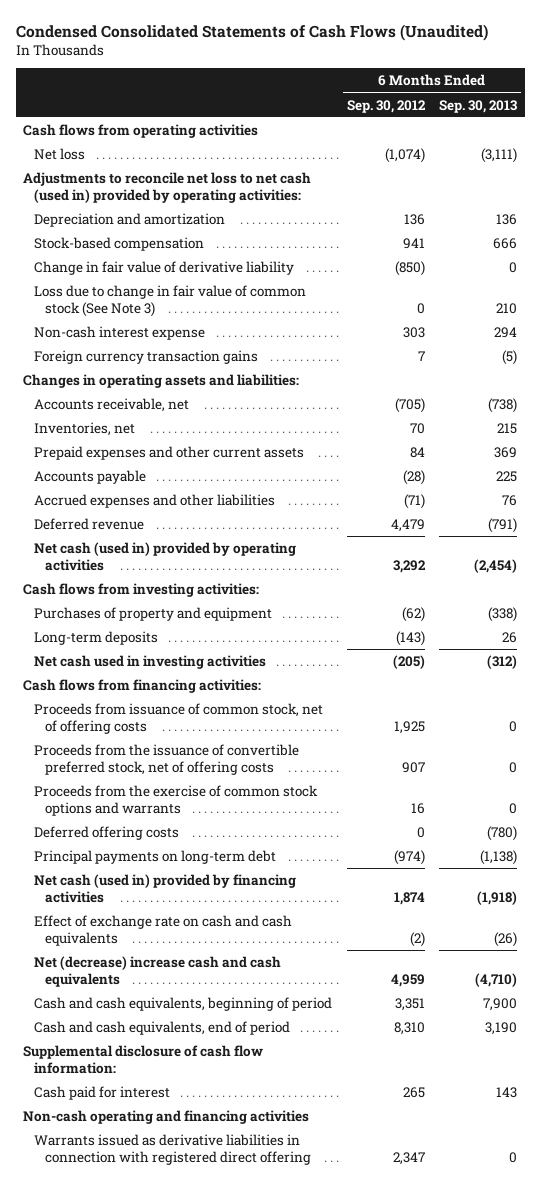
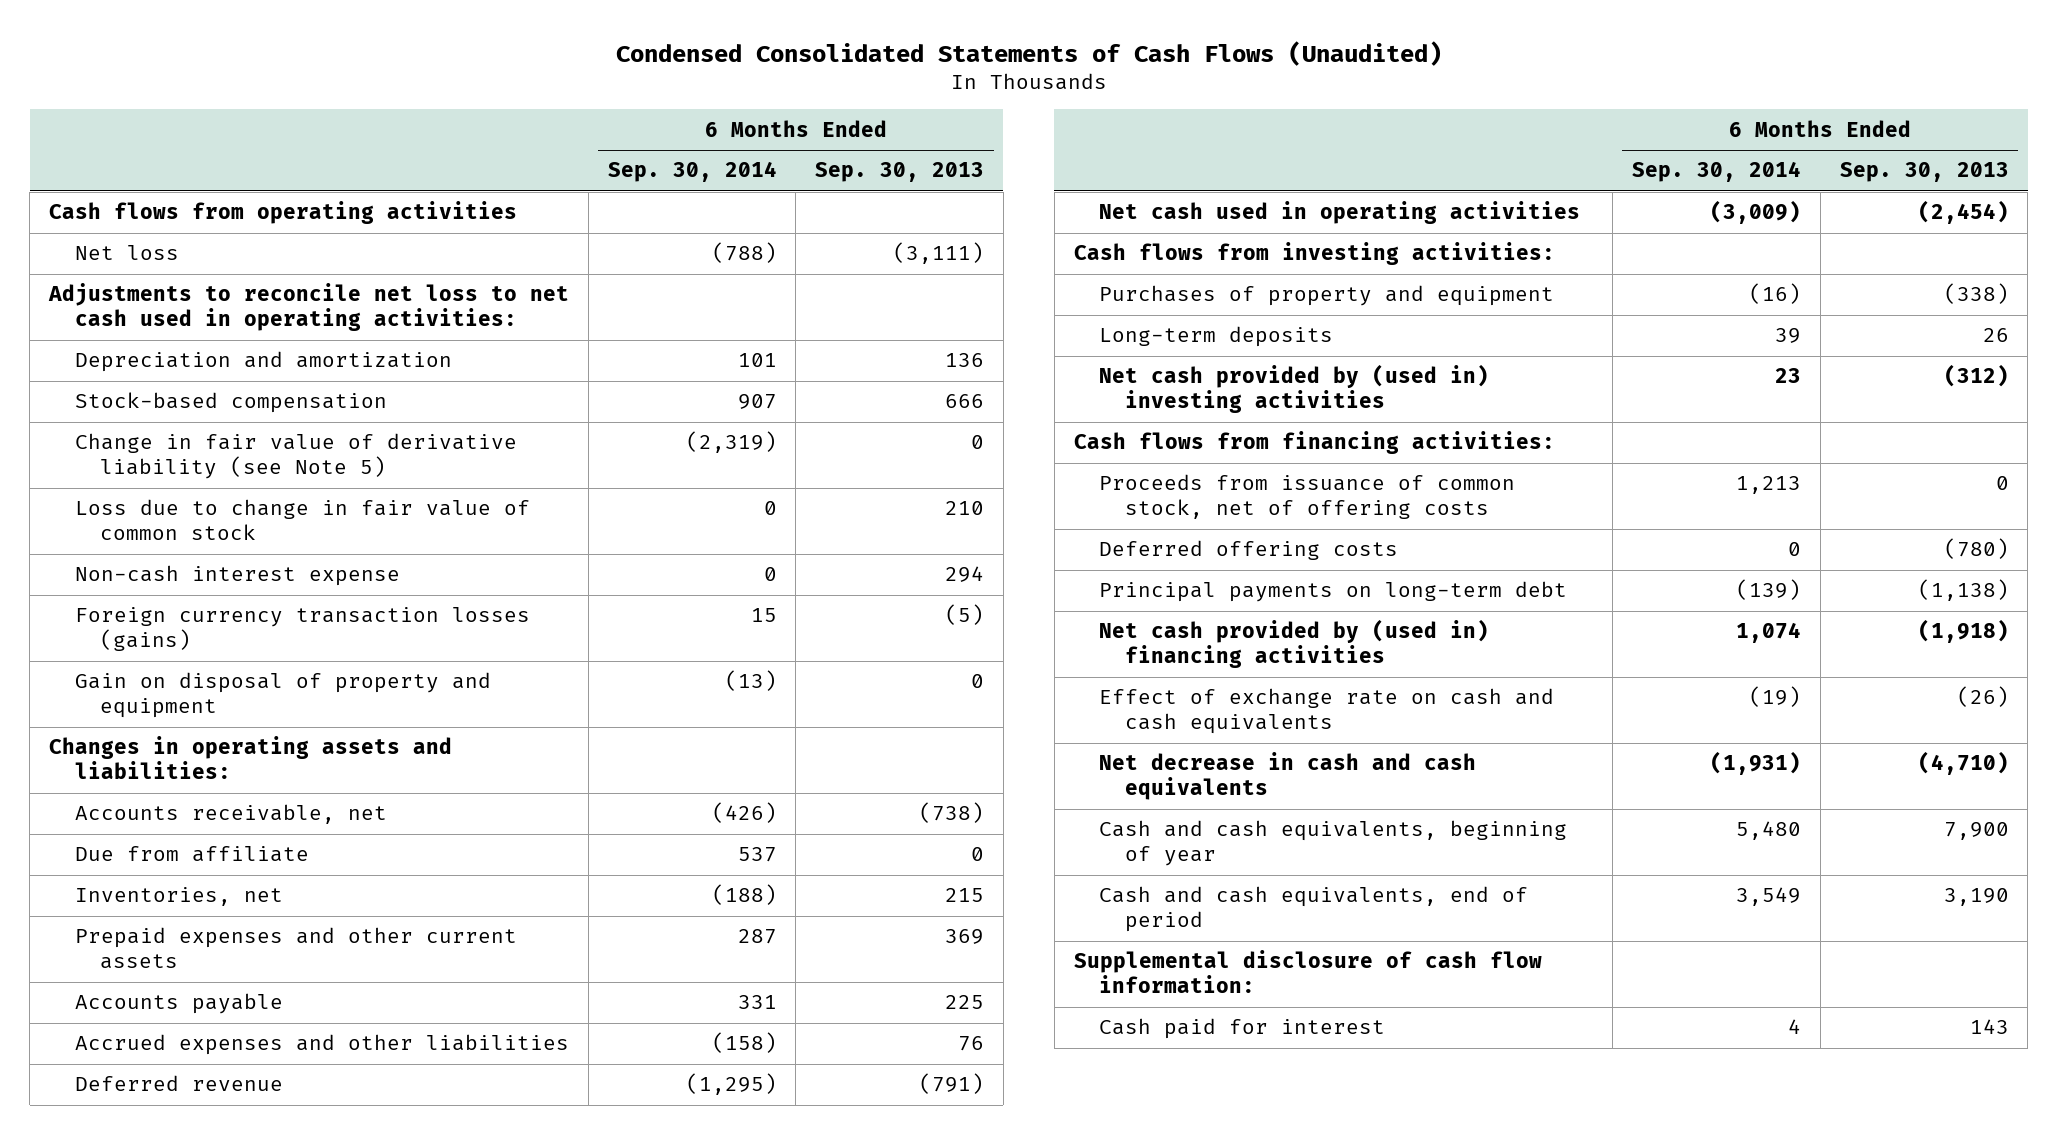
[346,99,426,113] Sep. 30, 2012 -> none
none -> [607,161,777,183] Sep. 30, 2014
[22,171,311,203] Adjustments to reconcile net loss to net cash (used in) provided by operating activities: -> [48,283,570,332] Adjustments to reconcile net loss to net cash used in operating activities:
[34,260,295,275] Change in fair value of derivative liability -> [74,433,517,480] Change in fair value of derivative liability (see Note 5)
[34,284,307,317] Loss due to change in fair value of common stock (See Note 3) -> [74,499,530,541] Loss due to change in fair value of common stock
[34,349,259,364] Foreign currency transaction gains -> [74,607,530,652] Foreign currency transaction losses (gains)
none -> [74,672,491,719] Gain on disposal of property and equipment
none -> [74,846,309,863] Due from affiliate
[34,541,297,571] Net cash (used in) provided by operating activities -> [1099,201,1581,225] Net cash used in operating activities
[34,654,267,669] Net cash used in investing activities -> [1099,364,1490,414] Net cash provided by (used in) investing activities
[34,743,300,775] Proceeds from the issuance of convertible preferred stock, net of offering costs -> none
[34,784,319,816] Proceeds from the exercise of common stock options and warrants -> none
[34,873,297,903] Net cash (used in) provided by financing activities -> [1099,619,1490,669] Net cash provided by (used in) financing activities
[34,955,282,987] Net (decrease) increase cash and cash equivalents -> [1099,752,1477,801] Net decrease in cash and cash equivalents
[34,996,333,1011] Cash and cash equivalents, beginning of period -> [1099,820,1568,867] Cash and cash equivalents, beginning of year
[22,1109,309,1124] Non-cash operating and financing activities -> none
[34,1133,312,1165] Warrants issued as derivative liabilities in connection with registered direct offering -> none

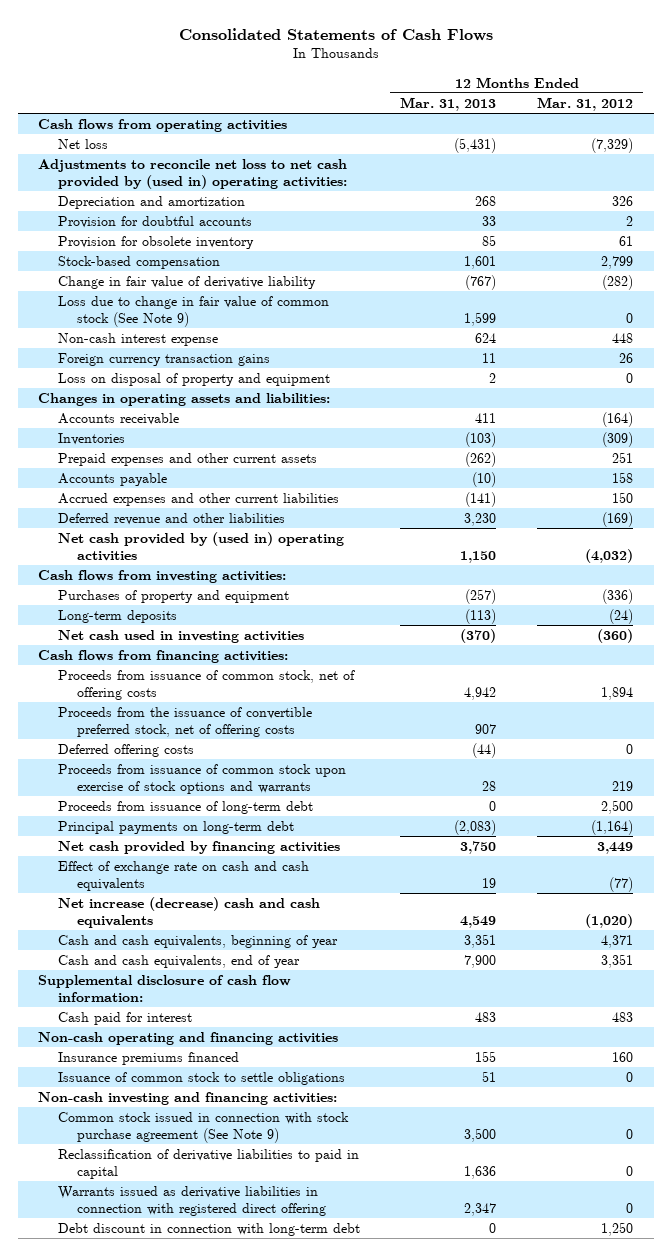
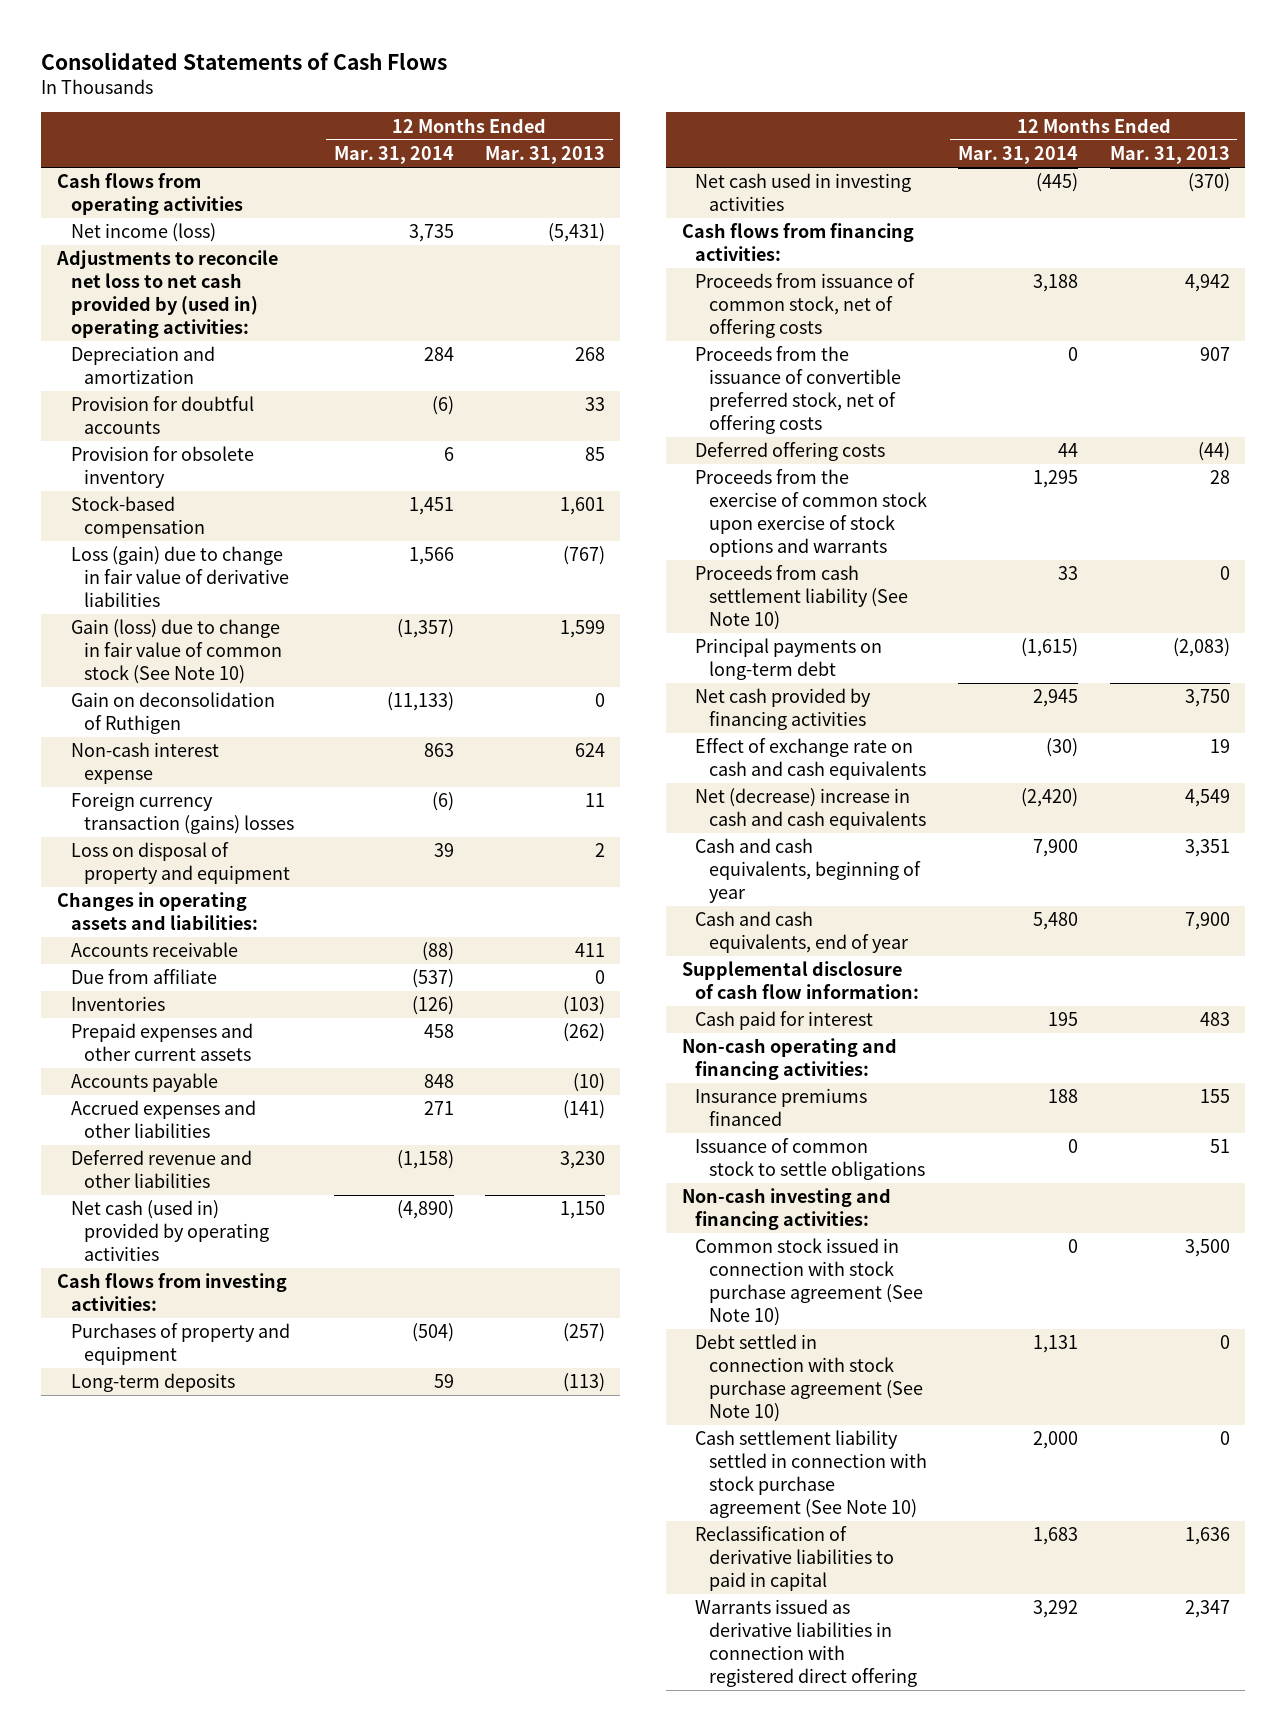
[537,96,634,111] Mar. 31, 2012 -> none
none -> [333,146,454,165] Mar. 31, 2014
[57,139,108,150] Net loss -> [70,223,216,243] Net income (loss)
[57,276,316,290] Change in fair value of derivative liability -> [70,546,290,607] Loss (gain) due to change in fair value of derivative liabilities
[57,296,329,327] Loss due to change in fair value of common stock (See Note 9) -> [70,619,283,684] Gain (loss) due to change in fair value of common stock (See Note 10)
none -> [70,692,275,735] Gain on deconsolidation of Ruthigen
[57,353,270,367] Foreign currency transaction gains -> [70,792,295,835] Foreign currency transaction (gains) losses
none -> [70,969,217,985] Due from affiliate
[57,493,339,507] Accrued expenses and other current liabilities -> [70,1100,256,1139] Accrued expenses and other liabilities
[57,532,344,561] Net cash provided by (used in) operating activities -> [70,1200,270,1261] Net cash (used in) provided by operating activities
[57,801,313,815] Proceeds from issuance of long-term debt -> none
[57,764,346,794] Proceeds from issuance of common stock upon exercise of stock options and warrants -> [695,469,927,557] Proceeds from the exercise of common stock upon exercise of stock options and warrants
none -> [695,565,908,630] Proceeds from cash settlement liability (See Note 10)
[57,897,320,928] Net increase (decrease) cash and cash equivalents -> [695,788,926,831] Net (decrease) increase in cash and cash equivalents
[38,1032,339,1046] Non-cash operating and financing activities -> [681,1038,897,1081] Non-cash operating and financing activities:
[57,1112,349,1143] Common stock issued in connection with stock purchase agreement (See Note 9) -> [695,1238,923,1326] Common stock issued in connection with stock purchase agreement (See Note 10)
none -> [695,1334,923,1422] Debt settled in connection with stock purchase agreement (See Note 10)
none -> [695,1430,927,1518] Cash settlement liability settled in connection with stock purchase agreement (See Note 10)
[57,1223,360,1237] Debt discount in connection with long-term debt -> none

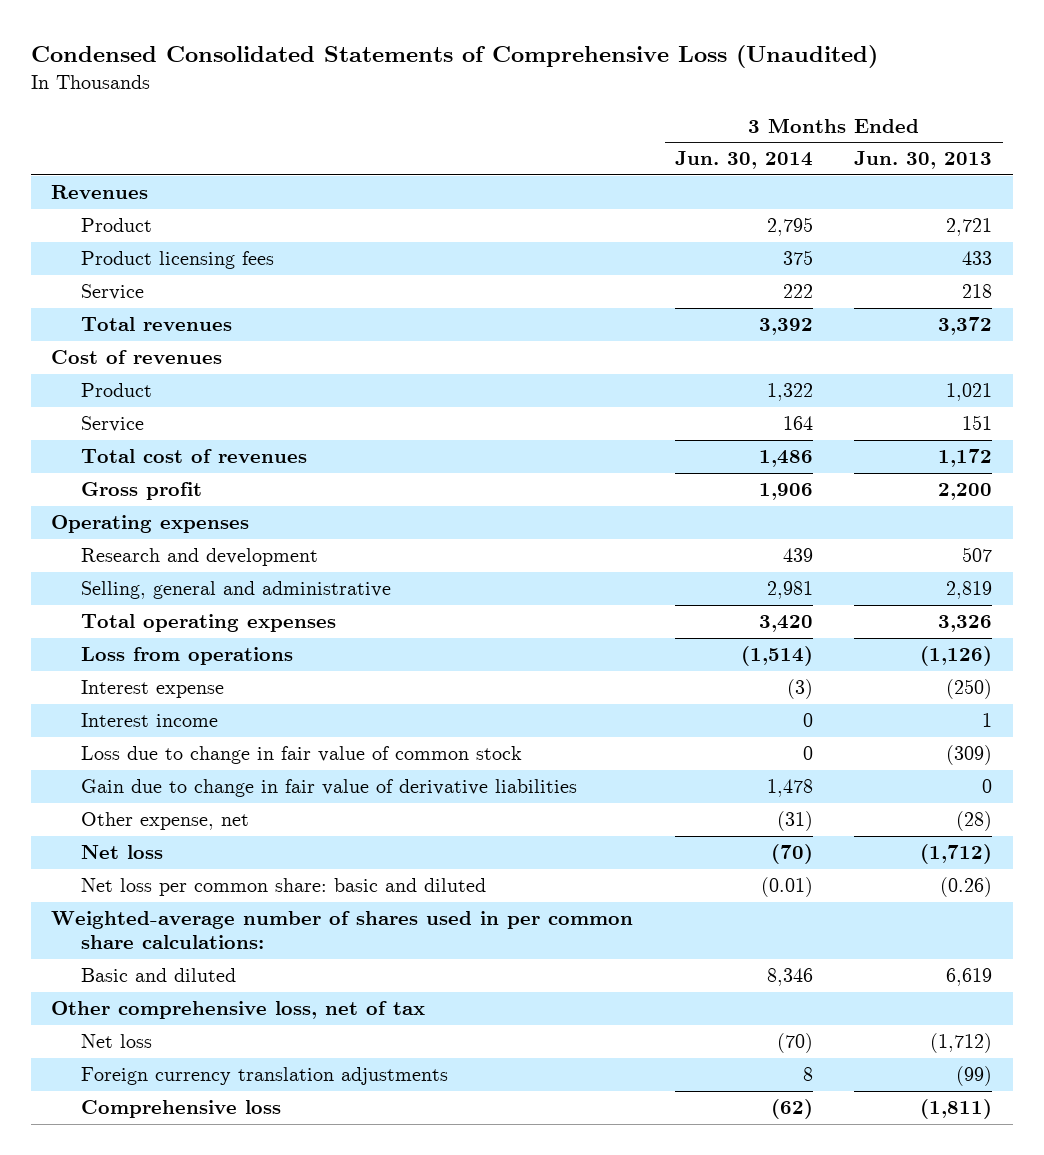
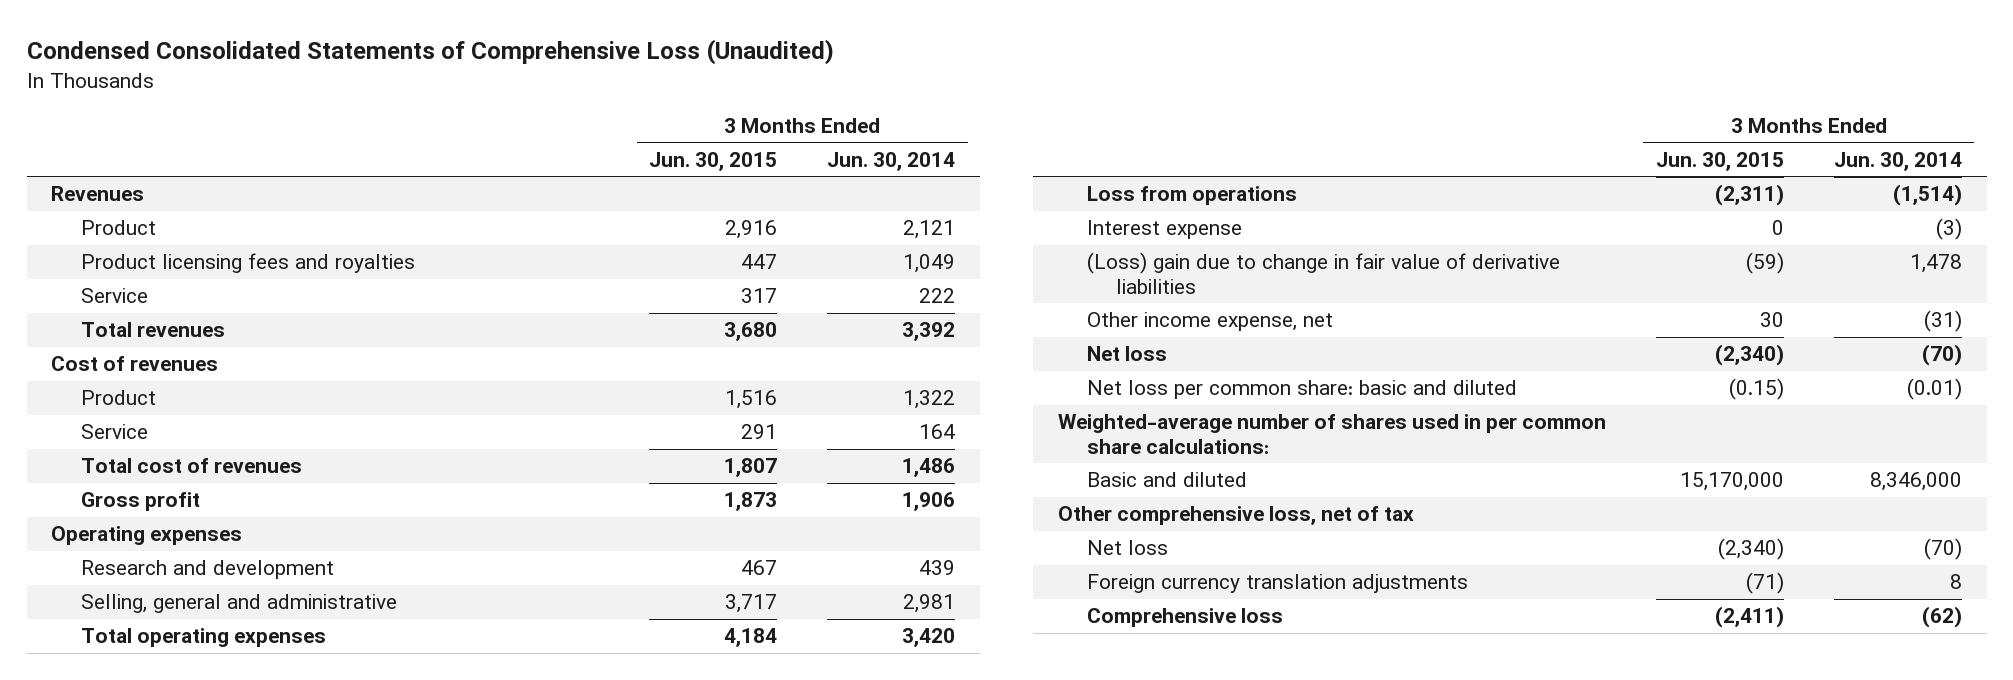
[854,151,993,170] Jun. 30, 2013 -> none
none -> [649,151,778,171] Jun. 30, 2015
[766,217,813,237] 2,795 -> [903,220,956,240] 2,121
[81,251,275,270] Product licensing fees -> [80,253,415,274] Product licensing fees and royalties
[782,250,813,266] 375 -> [903,254,956,274] 1,049
[81,713,219,728] Interest income -> none
[81,746,523,765] Loss due to change in fair value of common stock -> none
[81,779,578,798] Gain due to change in fair value of derivative liabilities -> [1087,252,1561,294] (Loss) gain due to change in fair value of derivative liabilities
[81,812,250,831] Other expense, net -> [1087,312,1334,332] Other income expense, net
[766,968,813,987] 8,346 -> [1869,472,1962,492] 8,346,000

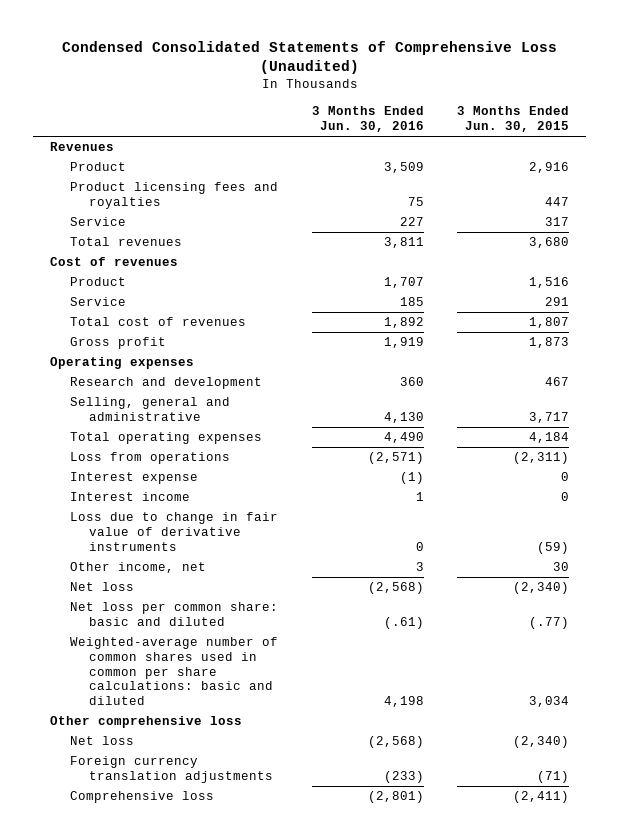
[827,151,956,171] Jun. 30, 2014 -> none
none -> [311,106,424,132] 3 Months Ended Jun. 30, 2016
none -> [69,492,190,502] Interest income
[1087,252,1561,294] (Loss) gain due to change in fair value of derivative liabilities -> [69,512,278,551] Loss due to change in fair value of derivative instruments
[1087,312,1334,332] Other income expense, net -> [69,562,206,574] Other income, net
[1057,414,1606,454] Weighted-average number of shares used in per common share calculations: -> none
[1728,378,1784,401] (0.15) -> [529,617,570,630] (.77)
[1087,472,1248,488] Basic and diluted -> [69,637,278,706] Weighted-average number of common shares used in common per share calculations: basic and diluted
[1679,472,1784,492] 15,170,000 -> [529,696,570,708] 3,034
[1057,506,1414,526] Other comprehensive loss, net of tax -> [49,716,242,729] Other comprehensive loss

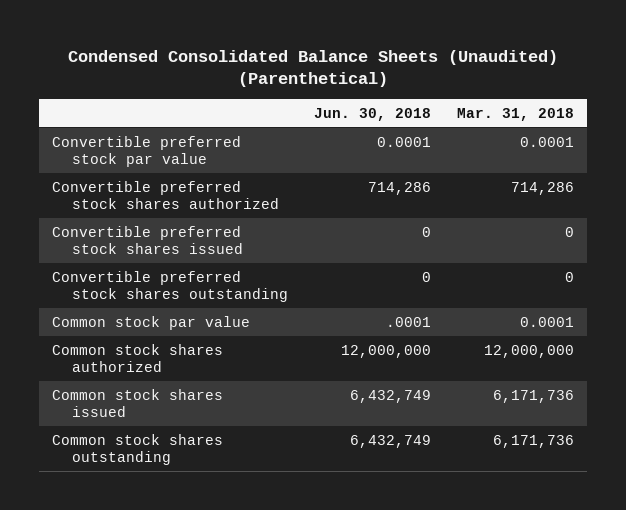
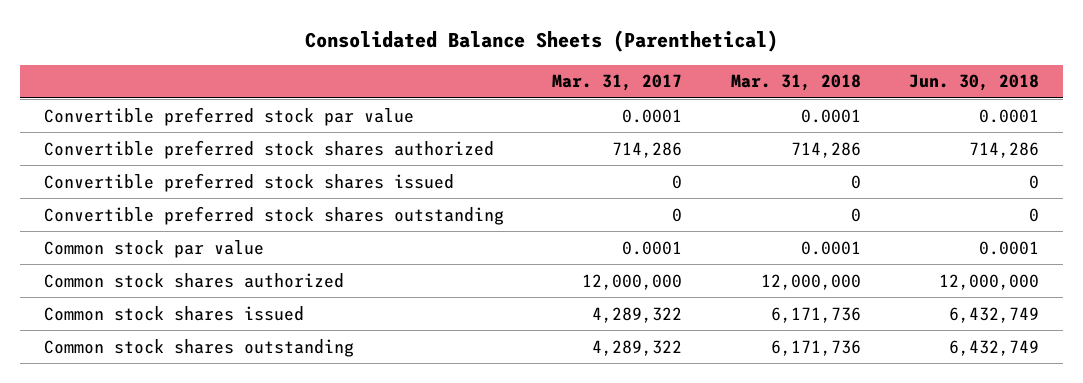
[67,49,558,88] Condensed Consolidated Balance Sheets (Unaudited) (Parenthetical) -> [304,30,778,53] Consolidated Balance Sheets (Parenthetical)
none -> [552,74,683,92] Mar. 31, 2017
[385,316,431,327] .0001 -> [979,240,1040,255] 0.0001

